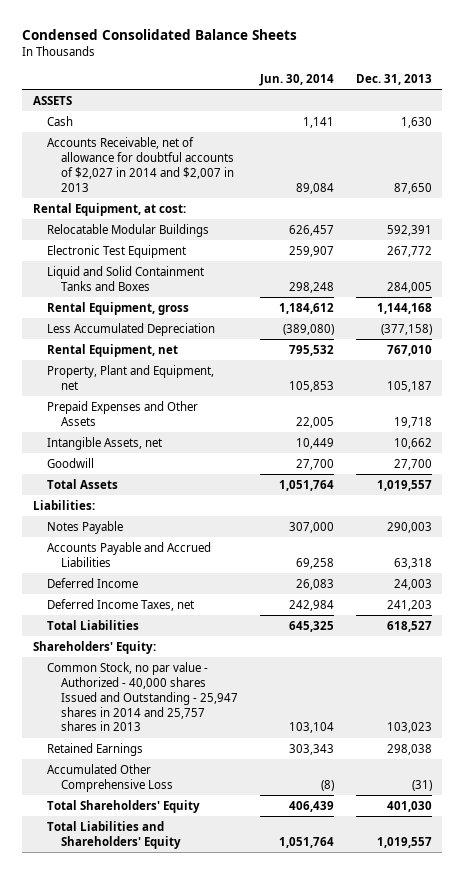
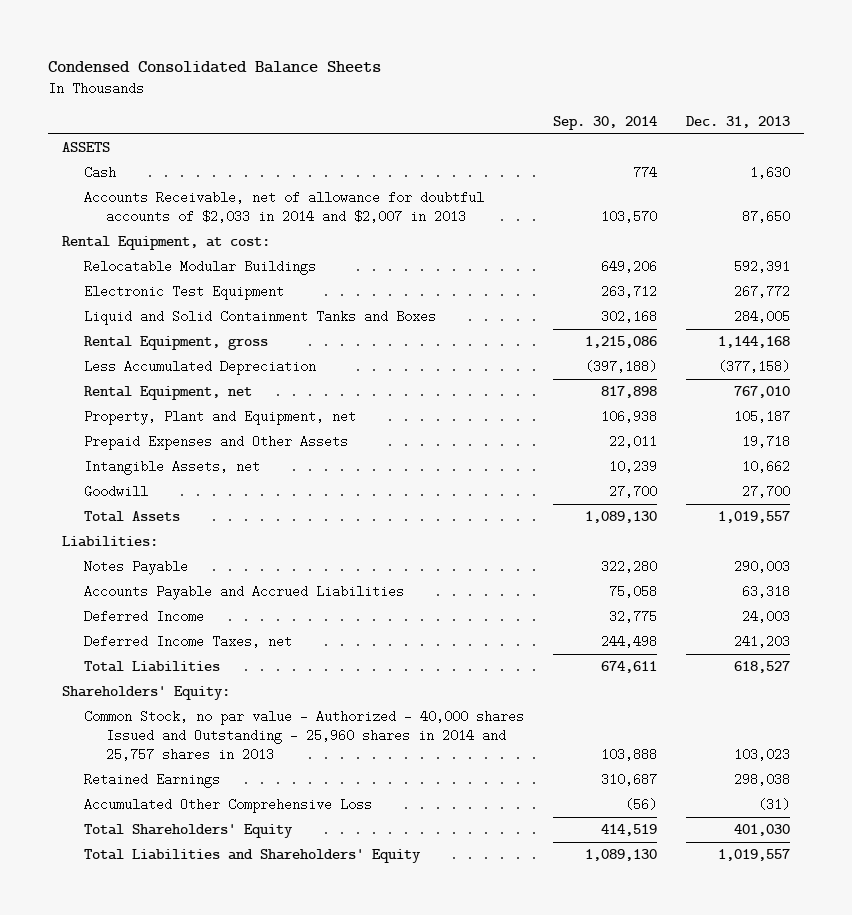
[259,73,335,86] Jun. 30, 2014 -> none
none -> [552,116,657,131] Sep. 30, 2014
[47,136,235,192] Accounts Receivable, net of allowance for doubtful accounts of $2,027 in 2014 and $2,007 in 2013 -> [84,191,485,224] Accounts Receivable, net of allowance for doubtful accounts of $2,033 in 2014 and $2,007 in 2013
[47,661,239,732] Common Stock, no par value - Authorized - 40,000 shares Issued and Outstanding - 25,947 shares in 2014 and 25,757 shares in 2013 -> [84,710,525,762] Common Stock, no par value - Authorized - 40,000 shares Issued and Outstanding - 25,960 shares in 2014 and 25,757 shares in 2013

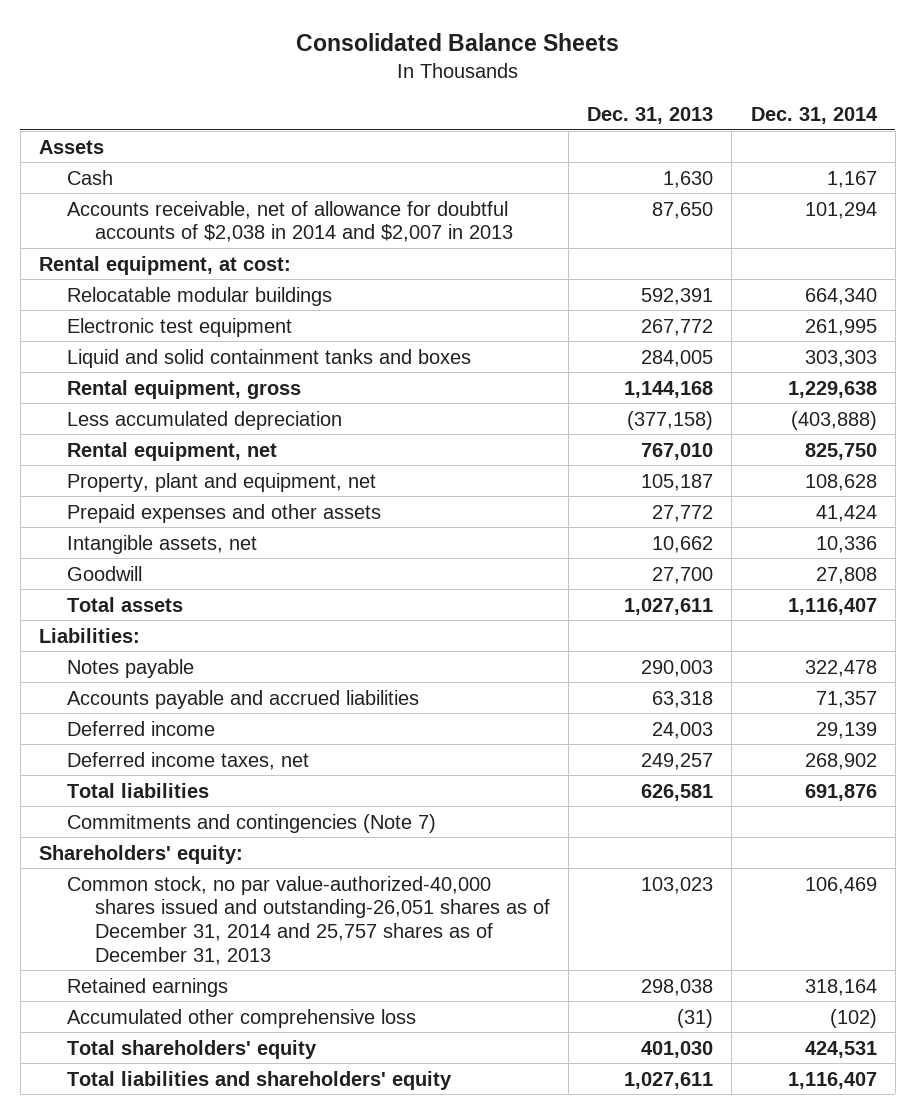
[47,61,381,74] Condensed Consolidated Balance Sheets -> [295,33,619,52] Consolidated Balance Sheets
[552,116,657,131] Sep. 30, 2014 -> none
none -> [750,107,878,125] Dec. 31, 2014
[62,142,111,153] ASSETS -> [38,139,104,154] Assets
[84,191,485,224] Accounts Receivable, net of allowance for doubtful accounts of $2,033 in 2014 and $2,007 in 2013 -> [67,200,514,243] Accounts receivable, net of allowance for doubtful accounts of $2,038 in 2014 and $2,007 in 2013
[62,236,271,251] Rental Equipment, at cost: -> [38,255,291,275] Rental equipment, at cost:
[84,260,317,276] Relocatable Modular Buildings -> [67,286,333,306] Relocatable modular buildings
[84,285,285,301] Electronic Test Equipment -> [67,317,293,337] Electronic test equipment
[84,310,437,326] Liquid and Solid Containment Tanks and Boxes -> [67,348,472,368] Liquid and solid containment tanks and boxes
[84,336,269,351] Rental Equipment, gross -> [67,379,302,399] Rental equipment, gross
[84,360,317,376] Less Accumulated Depreciation -> [67,410,343,430] Less accumulated depreciation
[84,386,253,401] Rental Equipment, net -> [67,441,278,461] Rental equipment, net
[84,410,357,426] Property, Plant and Equipment, net -> [67,472,377,492] Property, plant and equipment, net
[84,435,349,451] Prepaid Expenses and Other Assets -> [67,503,382,523] Prepaid expenses and other assets
[741,435,790,449] 19,718 -> [652,504,714,522] 27,772
[84,460,261,476] Intangible Assets, net -> [67,534,258,554] Intangible assets, net
[84,511,181,523] Total Assets -> [67,596,184,612] Total assets
[717,511,790,524] 1,019,557 -> [624,597,714,615] 1,027,611
[84,560,189,576] Notes Payable -> [67,658,195,678] Notes payable
[84,585,405,601] Accounts Payable and Accrued Liabilities -> [67,689,420,709] Accounts payable and accrued liabilities
[84,610,205,624] Deferred Income -> [67,720,216,736] Deferred income
[84,635,293,649] Deferred Income Taxes, net -> [67,751,310,770] Deferred income taxes, net
[733,635,790,649] 241,203 -> [641,752,714,770] 249,257
[84,661,221,673] Total Liabilities -> [67,782,210,798] Total liabilities
[733,661,790,674] 618,527 -> [641,783,714,801] 626,581
none -> [67,813,437,833] Commitments and contingencies (Note 7)
[62,686,231,701] Shareholders' Equity: -> [38,844,243,864] Shareholders' equity:
[84,710,525,762] Common Stock, no par value - Authorized - 40,000 shares Issued and Outstanding - 25,960 shares in 2014 and 25,757 shares in 2013 -> [67,875,551,965] Common stock, no par value-authorized-40,000 shares issued and outstanding-26,051 shares as of December 31, 2014 and 25,757 shares as of December 31, 2013
[84,773,221,789] Retained Earnings -> [67,977,229,997] Retained earnings
[84,798,373,814] Accumulated Other Comprehensive Loss -> [67,1008,417,1028] Accumulated other comprehensive loss
[84,824,294,839] Total Shareholders' Equity -> [67,1039,318,1059] Total shareholders' equity
[84,849,422,864] Total Liabilities and Shareholders' Equity -> [67,1070,453,1090] Total liabilities and shareholders' equity
[717,849,790,862] 1,019,557 -> [624,1071,714,1089] 1,027,611

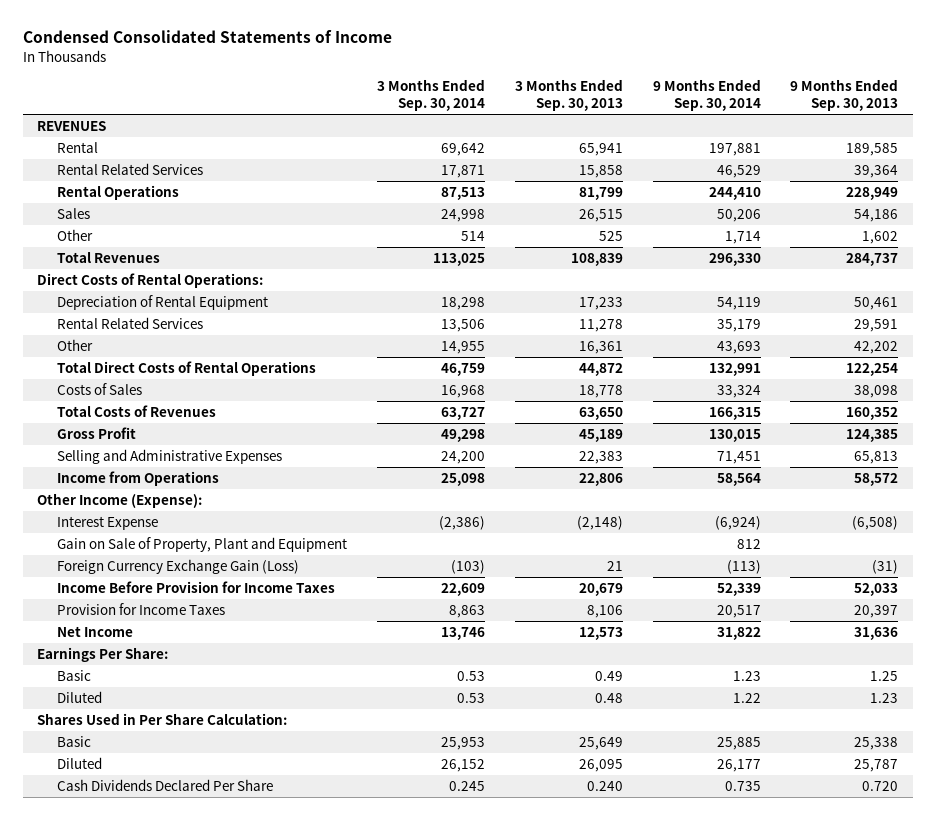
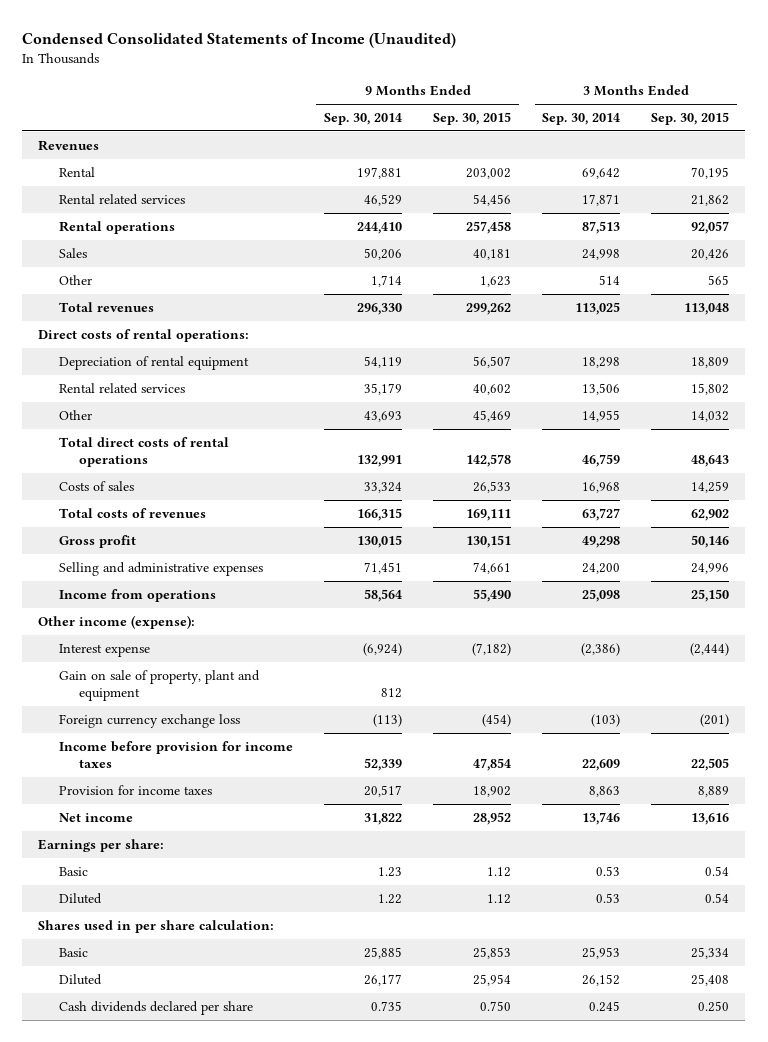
[22,30,392,44] Condensed Consolidated Statements of Income -> [22,33,457,49] Condensed Consolidated Statements of Income (Unaudited)
[514,79,623,112] 3 Months Ended Sep. 30, 2013 -> none
[790,79,899,112] 9 Months Ended Sep. 30, 2013 -> none
none -> [433,112,512,126] Sep. 30, 2015
none -> [651,112,730,126] Sep. 30, 2015
[37,121,107,132] REVENUES -> [38,139,100,151] Revenues
[57,163,204,176] Rental Related Services -> [58,193,185,205] Rental related services
[57,185,180,201] Rental Operations -> [58,220,175,234] Rental operations
[57,252,161,264] Total Revenues -> [58,301,154,312] Total revenues
[37,273,264,289] Direct Costs of Rental Operations: -> [38,328,250,342] Direct costs of rental operations:
[57,295,269,311] Depreciation of Rental Equipment -> [58,355,249,370] Depreciation of rental equipment
[57,317,204,330] Rental Related Services -> [58,382,185,394] Rental related services
[57,361,317,377] Total Direct Costs of Rental Operations -> [58,436,229,468] Total direct costs of rental operations
[57,383,143,396] Costs of Sales -> [58,480,134,491] Costs of sales
[57,405,217,418] Total Costs of Revenues -> [58,507,206,518] Total costs of revenues
[57,427,137,440] Gross Profit -> [58,534,136,548] Gross profit
[57,449,283,465] Selling and Administrative Expenses -> [58,561,263,576] Selling and administrative expenses
[57,471,220,487] Income from Operations -> [58,588,216,602] Income from operations
[37,493,203,509] Other Income (Expense): -> [38,614,196,629] Other income (expense):
[57,516,159,531] Interest Expense -> [58,643,150,657] Interest expense
[57,537,348,553] Gain on Sale of Property, Plant and Equipment -> [58,669,260,702] Gain on sale of property, plant and equipment
[57,559,300,575] Foreign Currency Exchange Gain (Loss) -> [58,713,240,728] Foreign currency exchange loss
[57,581,336,594] Income Before Provision for Income Taxes -> [58,740,293,769] Income before provision for income taxes
[57,603,226,616] Provision for Income Taxes -> [58,784,212,795] Provision for income taxes
[57,626,134,638] Net Income -> [58,812,133,822] Net income
[37,647,169,663] Earnings Per Share: -> [38,838,165,852] Earnings per share:
[37,713,288,726] Shares Used in Per Share Calculation: -> [38,919,275,933] Shares used in per share calculation:
[57,779,274,792] Cash Dividends Declared Per Share -> [58,1000,253,1015] Cash dividends declared per share

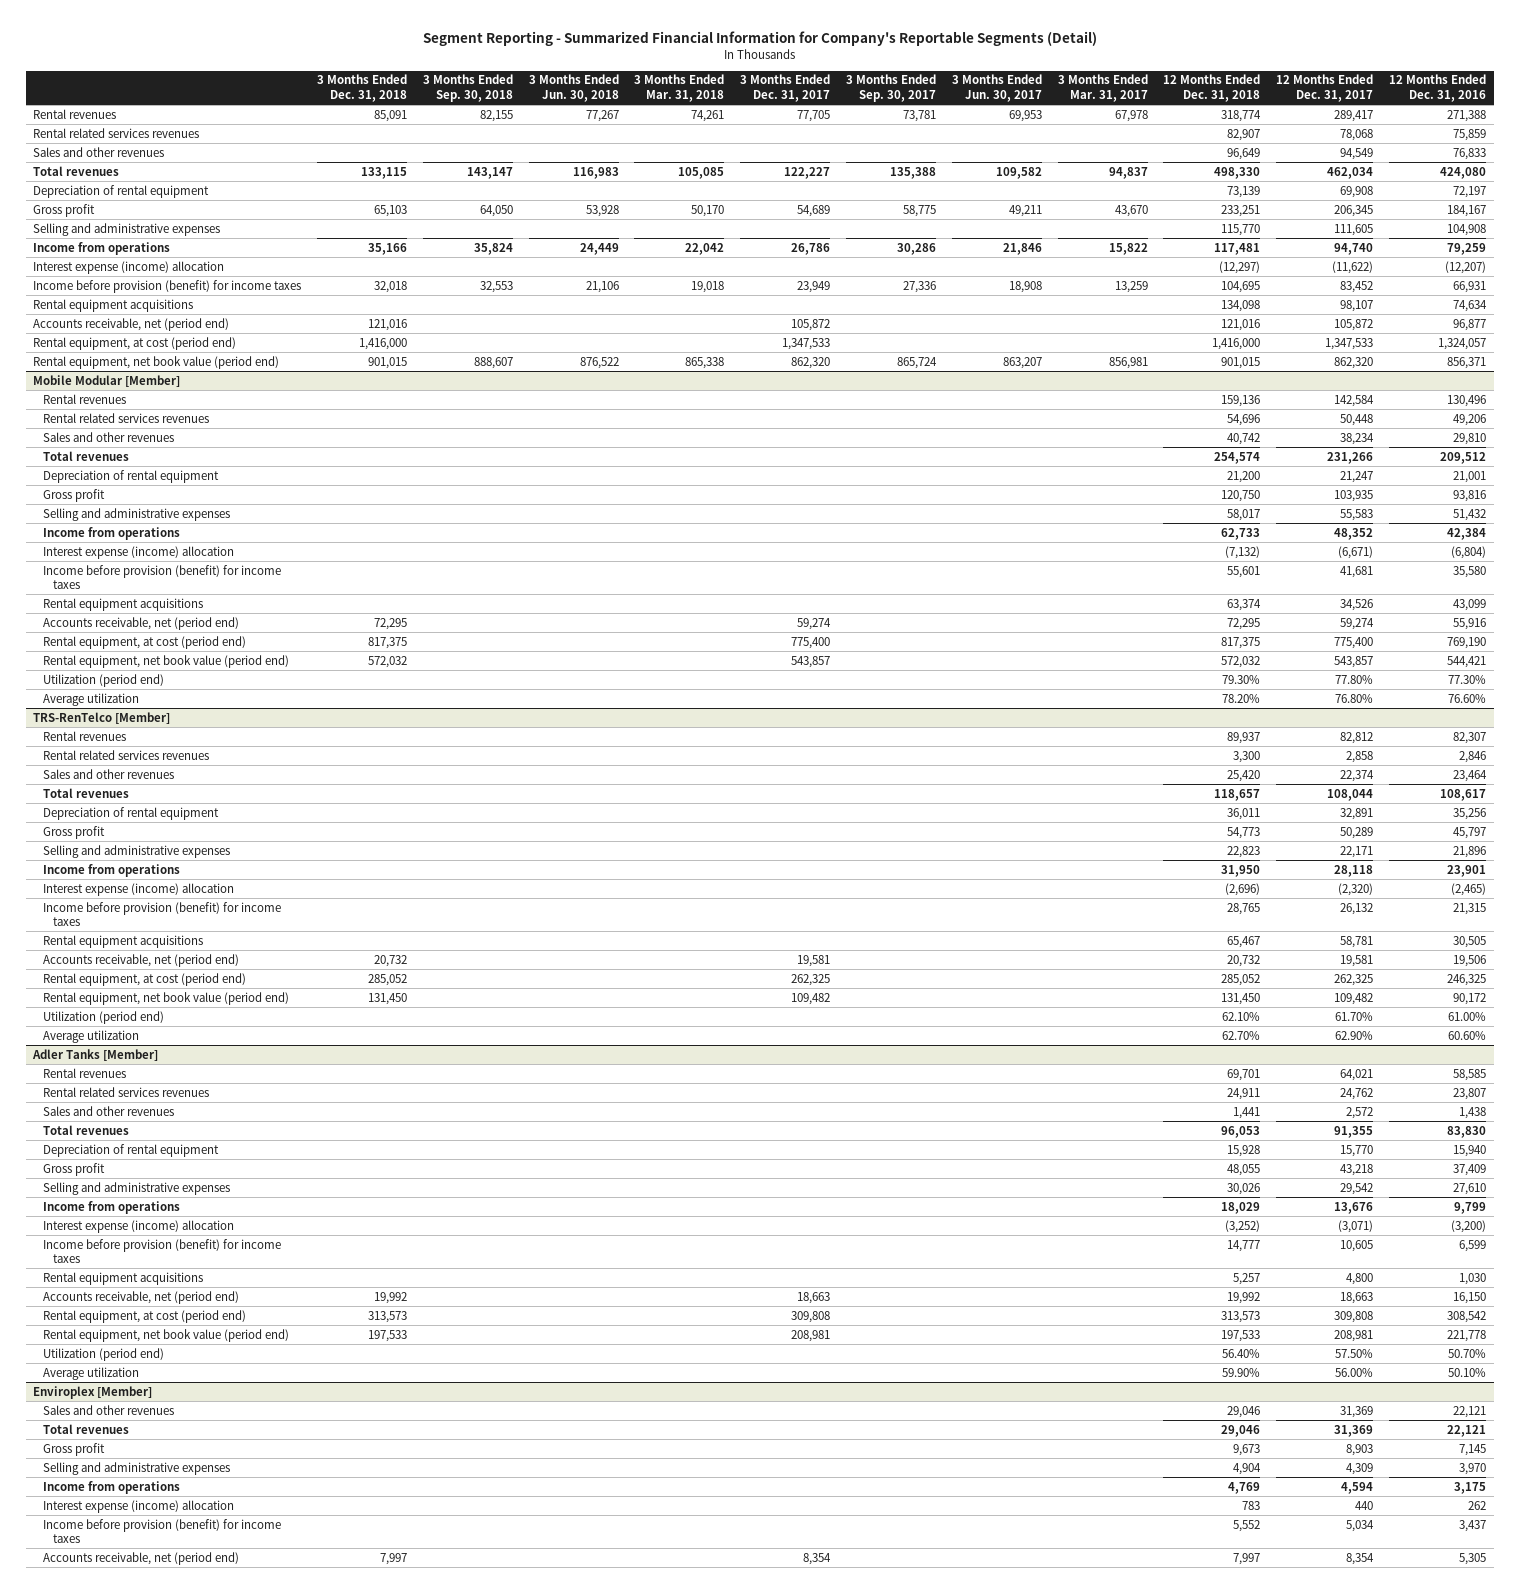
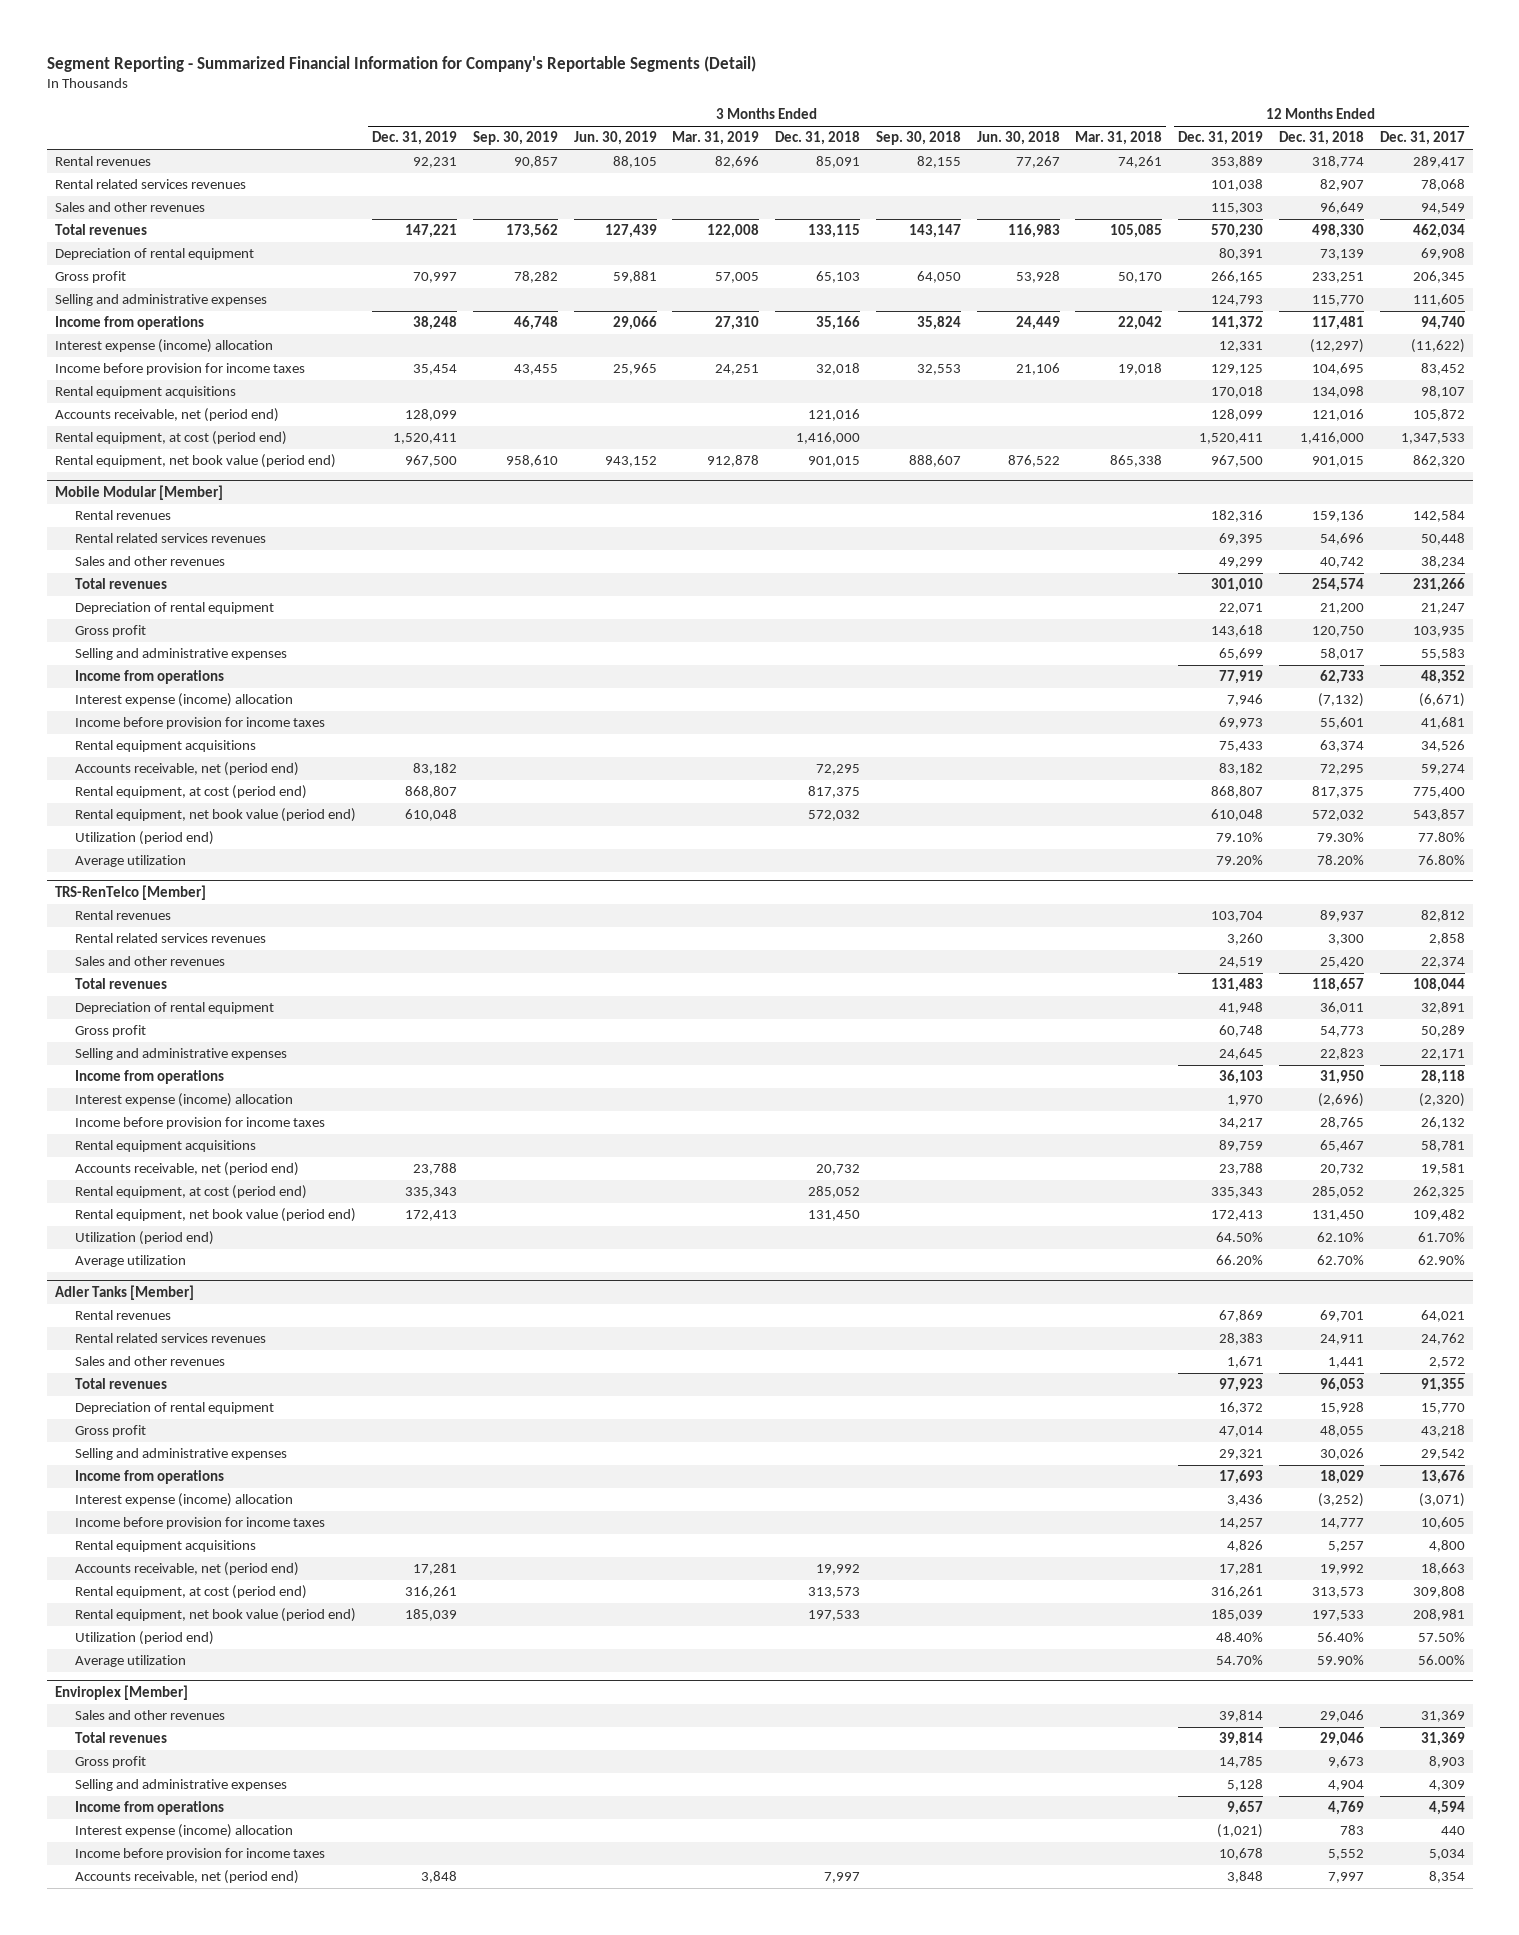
[740,74,831,102] 3 Months Ended Dec. 31, 2017 -> none
[846,74,937,102] 3 Months Ended Sep. 30, 2017 -> none
[951,74,1042,102] 3 Months Ended Jun. 30, 2017 -> none
[1057,74,1148,102] 3 Months Ended Mar. 31, 2017 -> none
[1388,74,1486,102] 12 Months Ended Dec. 31, 2016 -> none
none -> [372,131,458,146] Dec. 31, 2019
none -> [472,131,558,146] Sep. 30, 2019
none -> [573,131,657,146] Jun. 30, 2019
none -> [672,131,760,146] Mar. 31, 2019
none -> [1178,131,1264,146] Dec. 31, 2019
[33,279,302,293] Income before provision (benefit) for income taxes -> [54,363,305,376] Income before provision for income taxes
[43,564,282,590] Income before provision (benefit) for income taxes -> [75,717,326,730] Income before provision for income taxes
[43,901,282,927] Income before provision (benefit) for income taxes -> [75,1117,326,1130] Income before provision for income taxes
[43,1238,282,1264] Income before provision (benefit) for income taxes -> [75,1517,326,1530] Income before provision for income taxes
[43,1518,282,1544] Income before provision (benefit) for income taxes -> [75,1848,326,1861] Income before provision for income taxes

